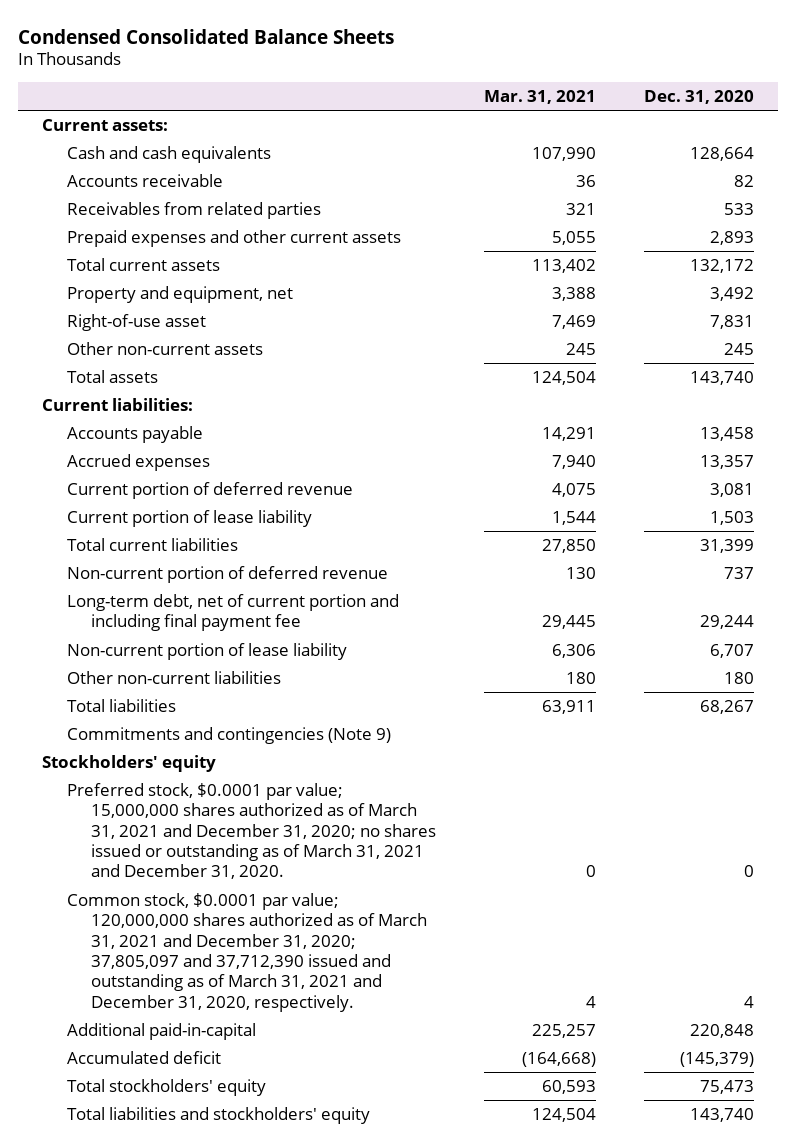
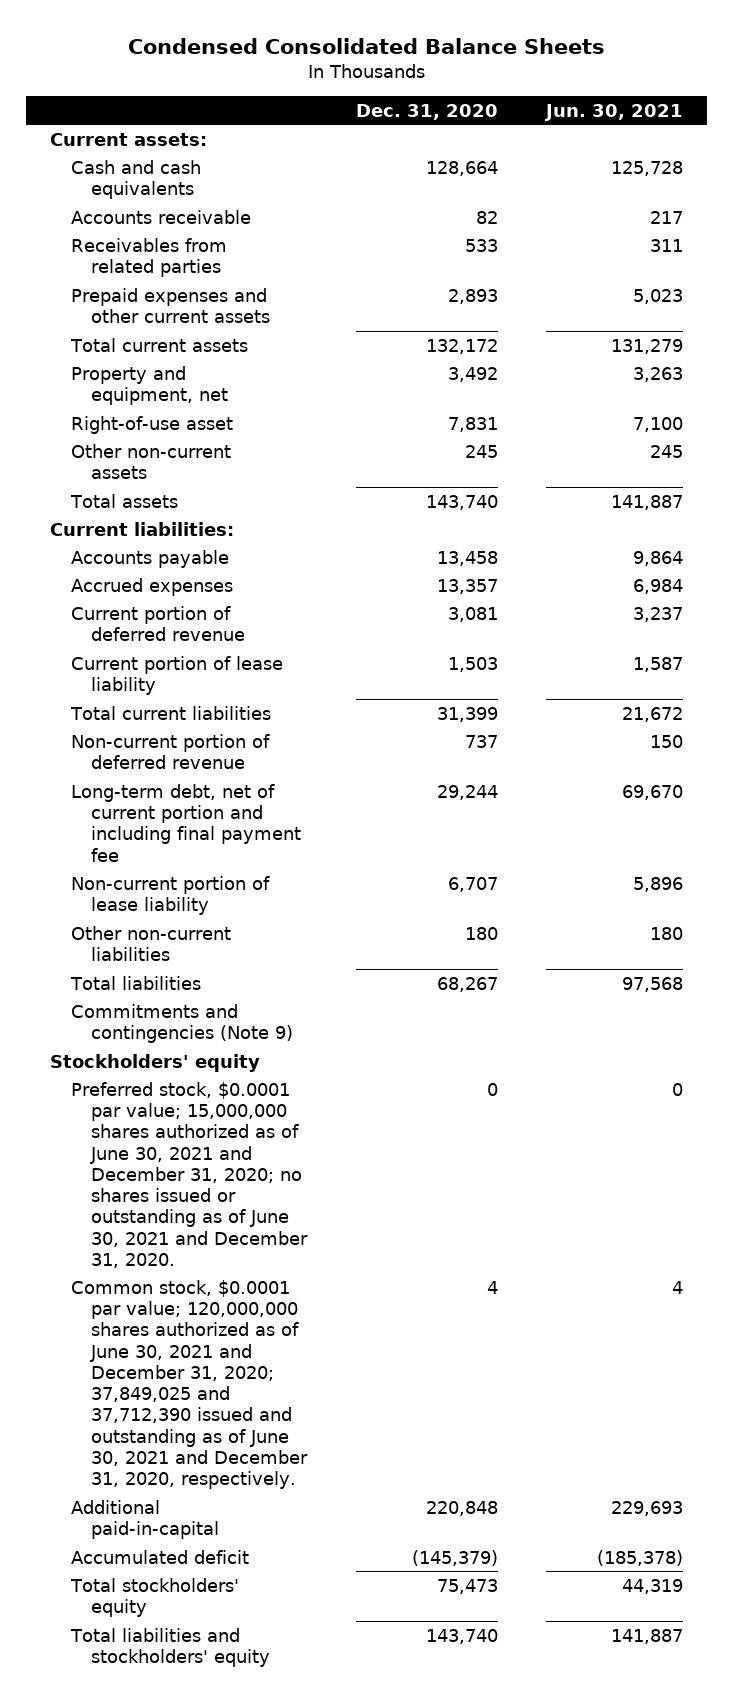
[484,89,597,104] Mar. 31, 2021 -> none
none -> [544,103,684,121] Jun. 30, 2021
[66,782,437,880] Preferred stock, $0.0001 par value; 15,000,000 shares authorized as of March 31, 2021 and December 31, 2020; no shares issued or outstanding as of March 31, 2021 and December 31, 2020. -> [70,1081,309,1268] Preferred stock, $0.0001 par value; 15,000,000 shares authorized as of June 30, 2021 and December 31, 2020; no shares issued or outstanding as of June 30, 2021 and December 31, 2020.
[66,892,428,1012] Common stock, $0.0001 par value; 120,000,000 shares authorized as of March 31, 2021 and December 31, 2020; 37,805,097 and 37,712,390 issued and outstanding as of March 31, 2021 and December 31, 2020, respectively. -> [70,1279,309,1490] Common stock, $0.0001 par value; 120,000,000 shares authorized as of June 30, 2021 and December 31, 2020; 37,849,025 and 37,712,390 issued and outstanding as of June 30, 2021 and December 31, 2020, respectively.

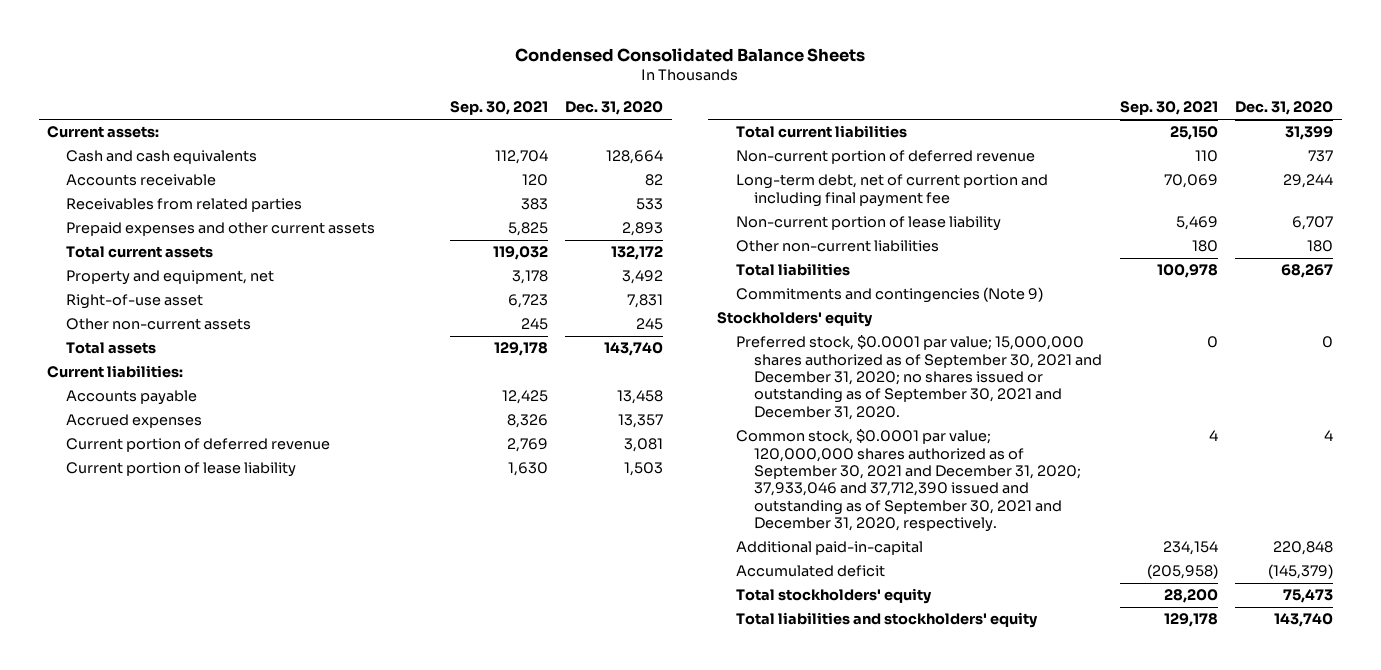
[544,103,684,121] Jun. 30, 2021 -> none
none -> [449,101,548,116] Sep. 30, 2021
[70,1081,309,1268] Preferred stock, $0.0001 par value; 15,000,000 shares authorized as of June 30, 2021 and December 31, 2020; no shares issued or outstanding as of June 30, 2021 and December 31, 2020. -> [735,335,1103,420] Preferred stock, $0.0001 par value; 15,000,000 shares authorized as of September 30, 2021 and December 31, 2020; no shares issued or outstanding as of September 30, 2021 and December 31, 2020.
[70,1279,309,1490] Common stock, $0.0001 par value; 120,000,000 shares authorized as of June 30, 2021 and December 31, 2020; 37,849,025 and 37,712,390 issued and outstanding as of June 30, 2021 and December 31, 2020, respectively. -> [735,429,1082,533] Common stock, $0.0001 par value; 120,000,000 shares authorized as of September 30, 2021 and December 31, 2020; 37,933,046 and 37,712,390 issued and outstanding as of September 30, 2021 and December 31, 2020, respectively.

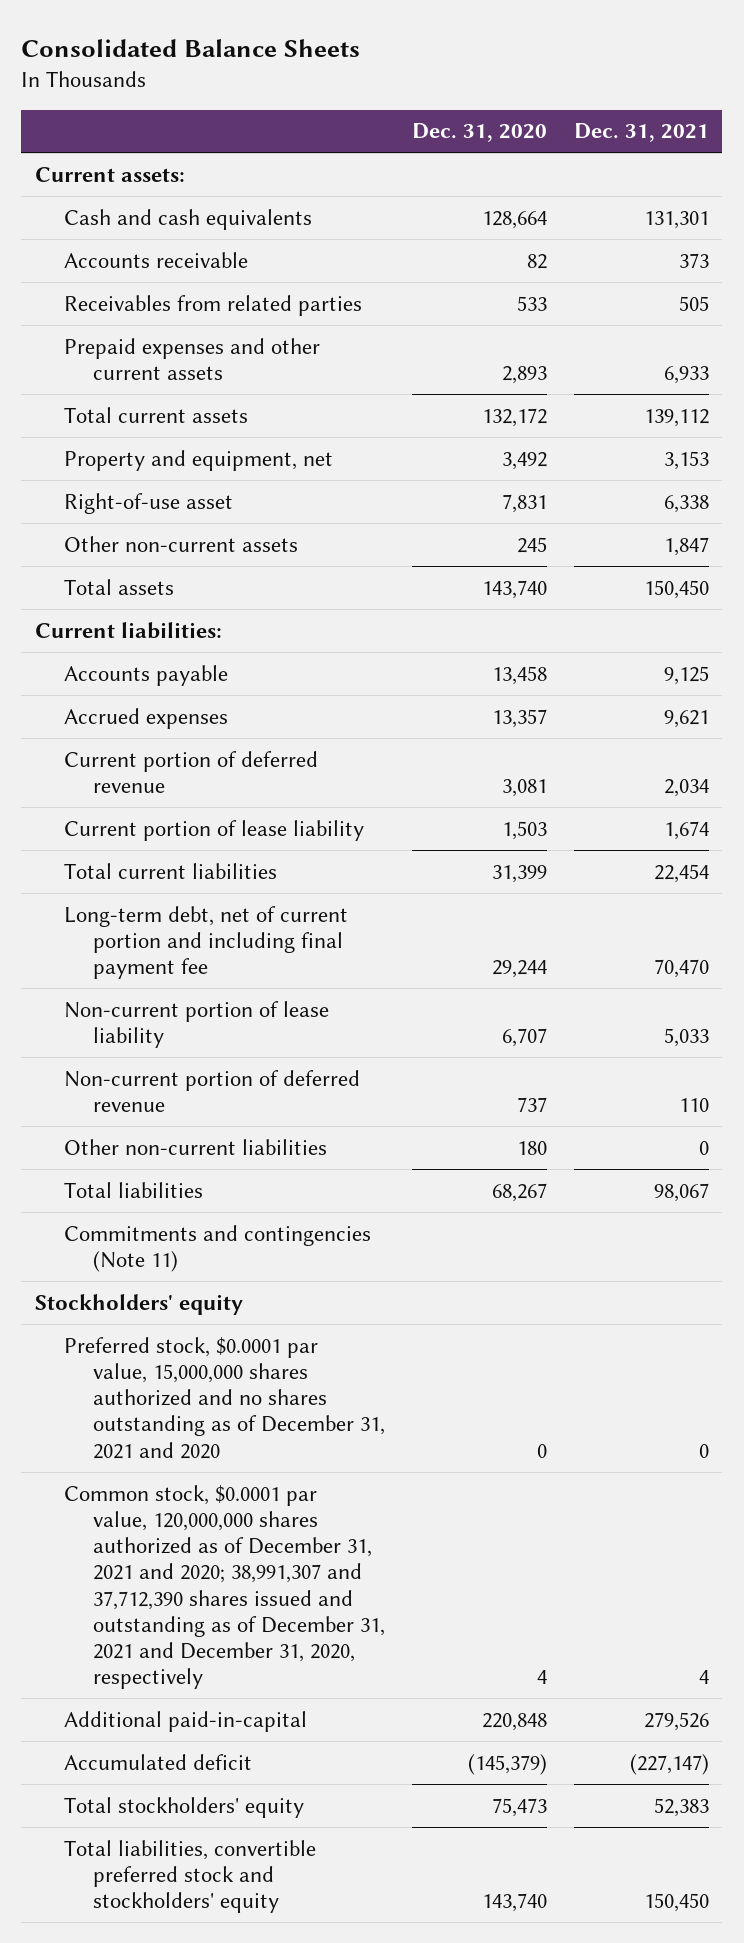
[515,47,866,62] Condensed Consolidated Balance Sheets -> [21,38,361,57] Consolidated Balance Sheets
[449,101,548,116] Sep. 30, 2021 -> none
none -> [573,123,709,143] Dec. 31, 2021
[735,150,1035,165] Non-current portion of deferred revenue -> [63,1069,360,1112] Non-current portion of deferred revenue
[735,287,1043,304] Commitments and contingencies (Note 9) -> [63,1224,371,1272] Commitments and contingencies (Note 11)
[735,335,1103,420] Preferred stock, $0.0001 par value; 15,000,000 shares authorized as of September 30, 2021 and December 31, 2020; no shares issued or outstanding as of September 30, 2021 and December 31, 2020. -> [63,1336,385,1459] Preferred stock, $0.0001 par value, 15,000,000 shares authorized and no shares outstanding as of December 31, 2021 and 2020
[735,429,1082,533] Common stock, $0.0001 par value; 120,000,000 shares authorized as of September 30, 2021 and December 31, 2020; 37,933,046 and 37,712,390 issued and outstanding as of September 30, 2021 and December 31, 2020, respectively. -> [63,1484,385,1690] Common stock, $0.0001 par value, 120,000,000 shares authorized as of December 31, 2021 and 2020; 38,991,307 and 37,712,390 shares issued and outstanding as of December 31, 2021 and December 31, 2020, respectively
[735,612,1038,629] Total liabilities and stockholders' equity -> [63,1839,316,1914] Total liabilities, convertible preferred stock and stockholders' equity

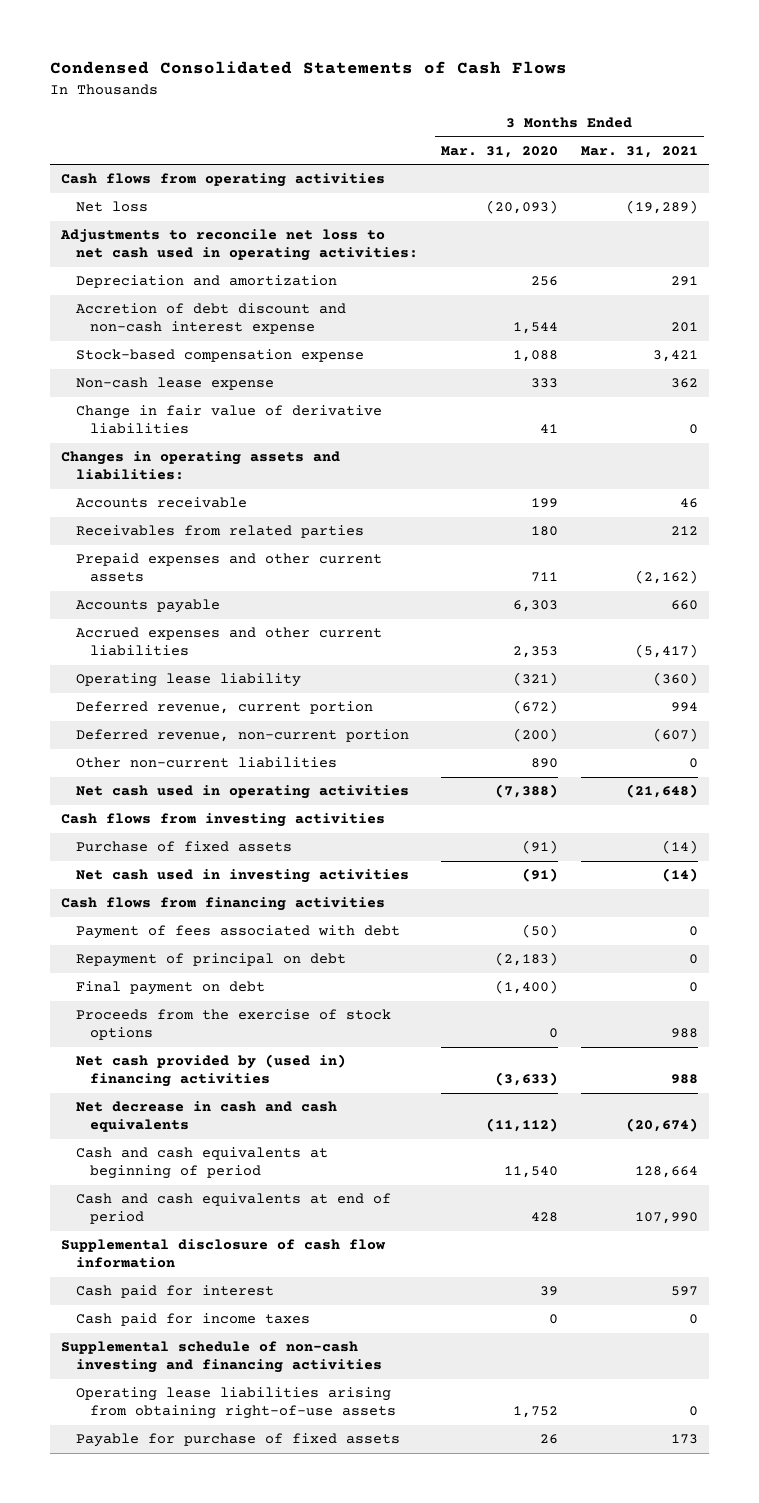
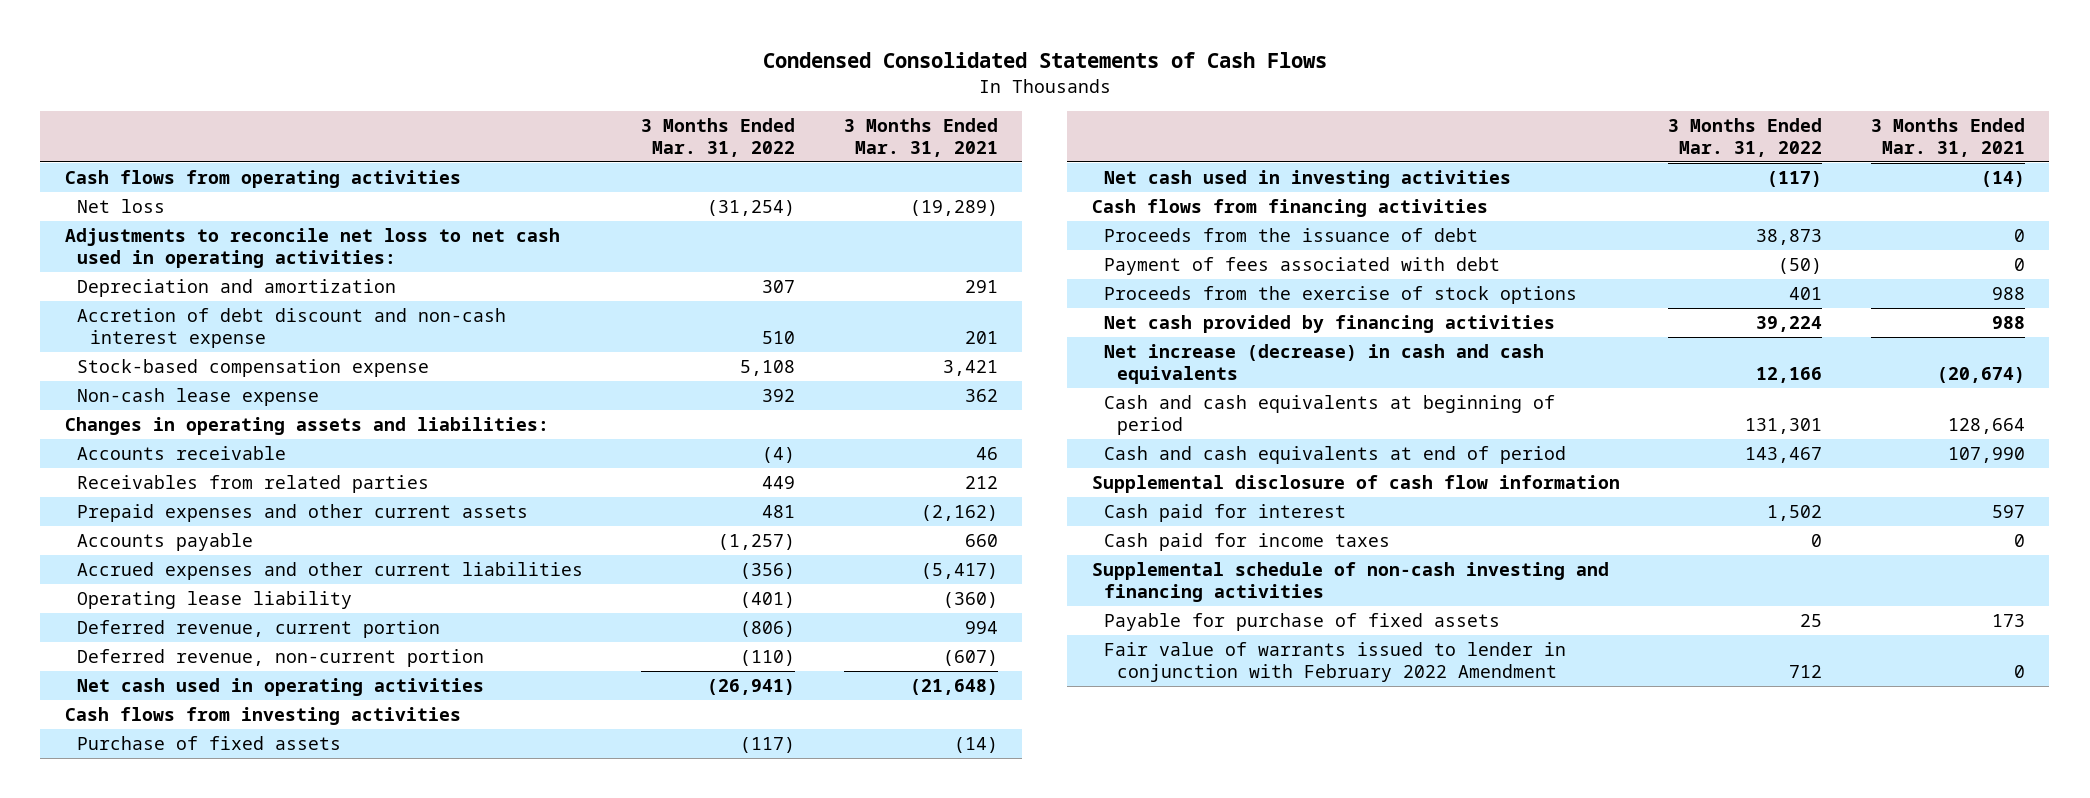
[440,145,558,158] Mar. 31, 2020 -> none
none -> [641,117,796,157] 3 Months Ended Mar. 31, 2022
[75,405,382,435] Change in fair value of derivative liabilities -> none
[75,757,337,769] Other non-current liabilities -> none
none -> [1104,227,1479,242] Proceeds from the issuance of debt
[75,953,346,968] Repayment of principal on debt -> none
[75,981,265,996] Final payment on debt -> none
[75,1054,346,1088] Net cash provided by (used in) financing activities -> [1104,314,1556,333] Net cash provided by financing activities
[75,1101,337,1133] Net decrease in cash and cash equivalents -> [1104,343,1545,384] Net increase (decrease) in cash and cash equivalents
[75,1387,396,1420] Operating lease liabilities arising from obtaining right-of-use assets -> none
none -> [1104,641,1567,682] Fair value of warrants issued to lender in conjunction with February 2022 Amendment

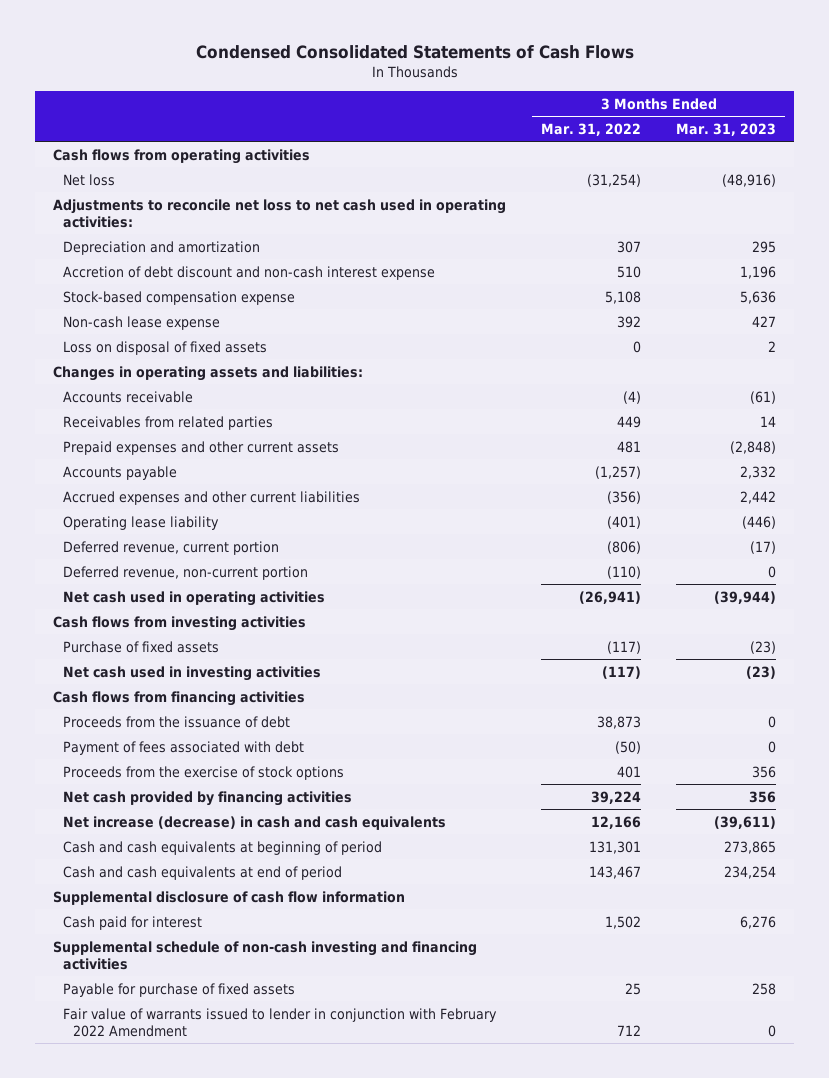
[843,117,998,157] 3 Months Ended Mar. 31, 2021 -> none
none -> [676,122,777,136] Mar. 31, 2023
none -> [63,340,268,355] Loss on disposal of fixed assets
[1104,532,1391,551] Cash paid for income taxes -> none

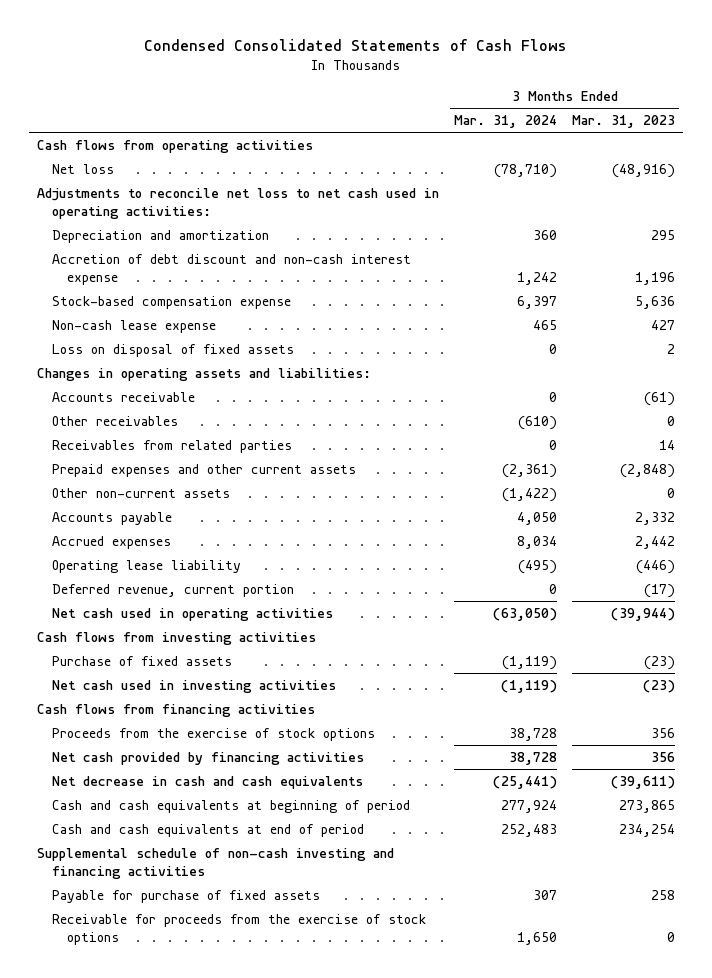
[541,122,642,136] Mar. 31, 2022 -> none
none -> [454,115,558,129] Mar. 31, 2024
none -> [51,415,178,426] Other receivables
none -> [51,487,230,498] Other non-current assets
[63,490,361,505] Accrued expenses and other current liabilities -> [51,535,171,549] Accrued expenses
[63,565,309,580] Deferred revenue, non-current portion -> none
[63,715,291,728] Proceeds from the issuance of debt -> none
[63,740,305,755] Payment of fees associated with debt -> none
[63,815,447,830] Net increase (decrease) in cash and cash equivalents -> [51,775,363,789] Net decrease in cash and cash equivalents
[53,890,406,905] Supplemental disclosure of cash flow information -> none
[63,915,203,930] Cash paid for interest -> none
[63,1007,498,1037] Fair value of warrants issued to lender in conjunction with February 2022 Amendment -> none
none -> [51,913,426,945] Receivable for proceeds from the exercise of stock options

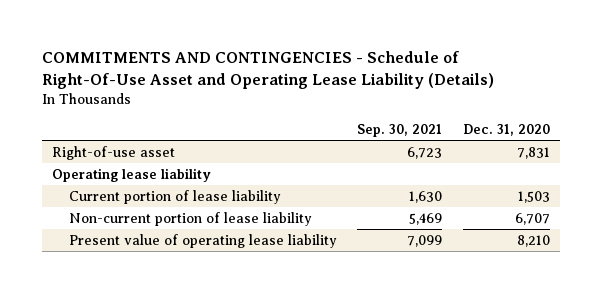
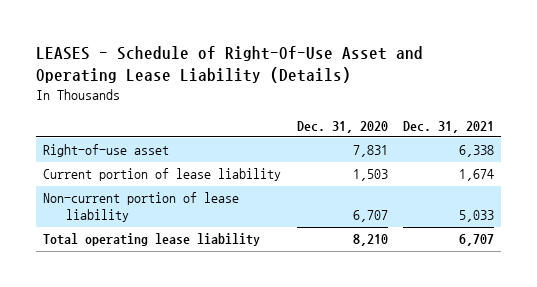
[41,51,494,90] COMMITMENTS AND CONTINGENCIES - Schedule of Right-Of-Use Asset and Operating Lease Liability (Details) -> [35,45,423,83] LEASES - Schedule of Right-Of-Use Asset and Operating Lease Liability (Details)
[357,124,443,138] Sep. 30, 2021 -> none
none -> [402,120,494,133] Dec. 31, 2021
[51,167,211,182] Operating lease liability -> none
[68,233,337,248] Present value of operating lease liability -> [43,233,261,247] Total operating lease liability

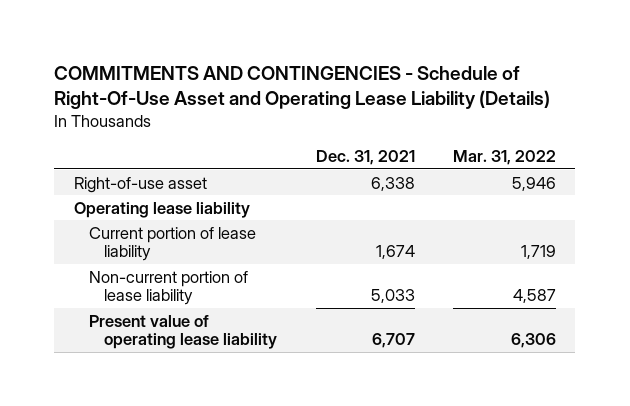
[35,45,423,83] LEASES - Schedule of Right-Of-Use Asset and Operating Lease Liability (Details) -> [54,65,551,110] COMMITMENTS AND CONTINGENCIES - Schedule of Right-Of-Use Asset and Operating Lease Liability (Details)
[296,120,388,133] Dec. 31, 2020 -> none
none -> [452,150,556,166] Mar. 31, 2022
none -> [73,201,250,218] Operating lease liability
[43,233,261,247] Total operating lease liability -> [88,314,278,350] Present value of operating lease liability

